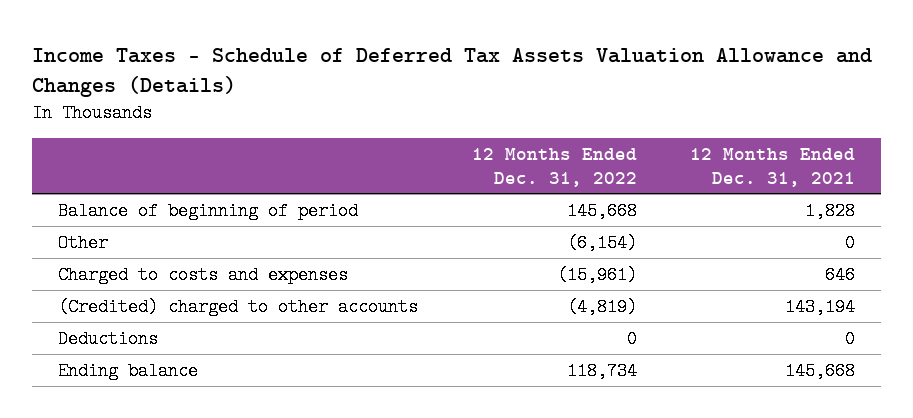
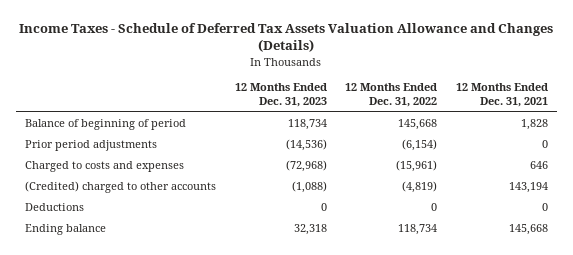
none -> [234,83,327,108] 12 Months Ended Dec. 31, 2023
[58,233,109,252] Other -> [24,140,157,152] Prior period adjustments

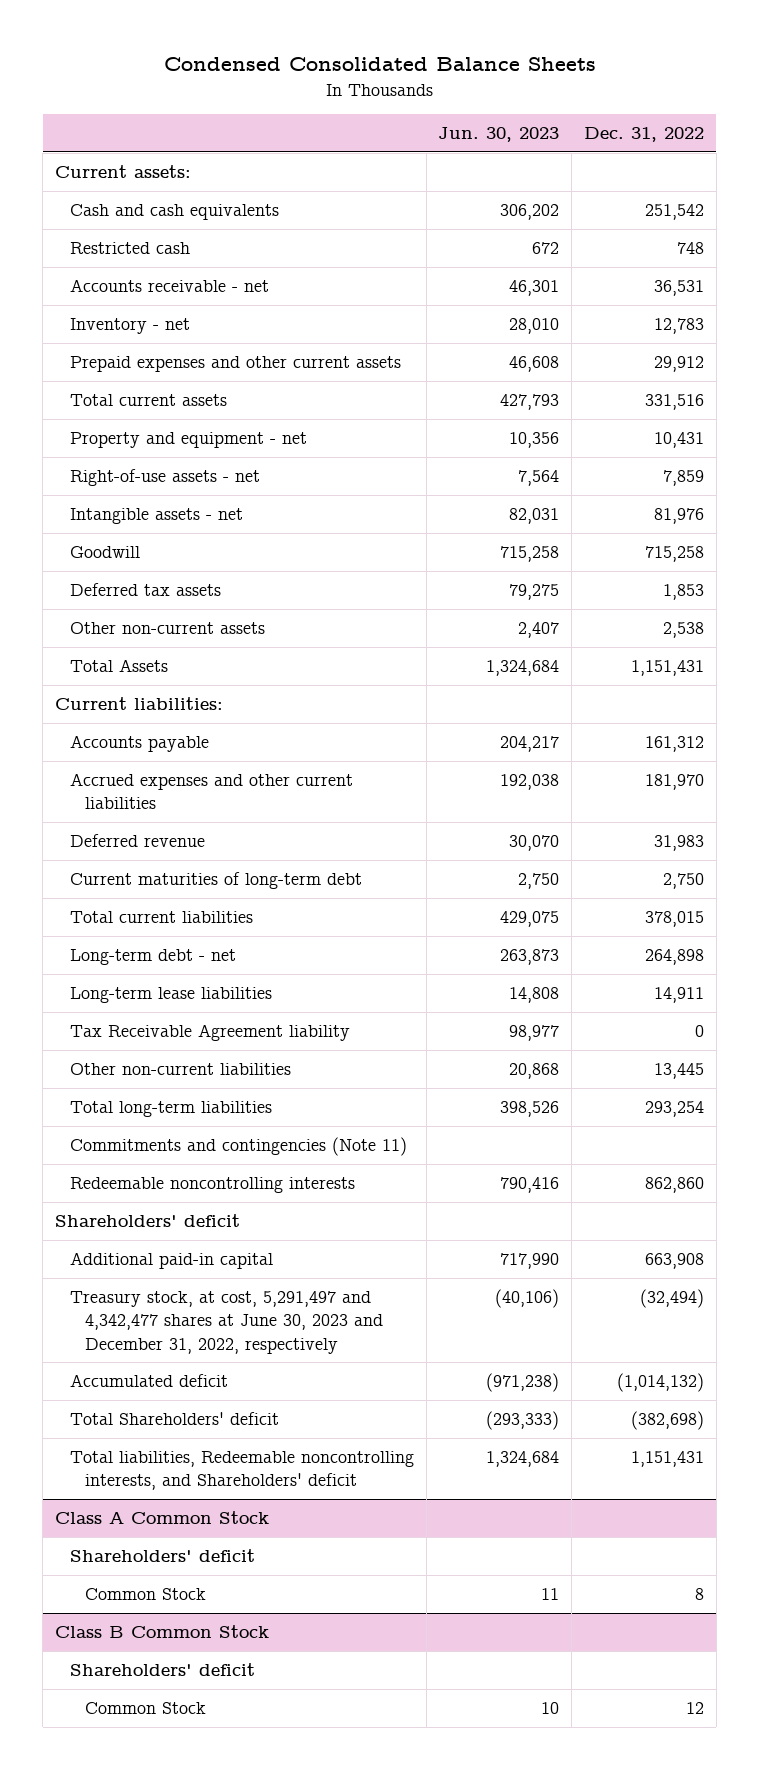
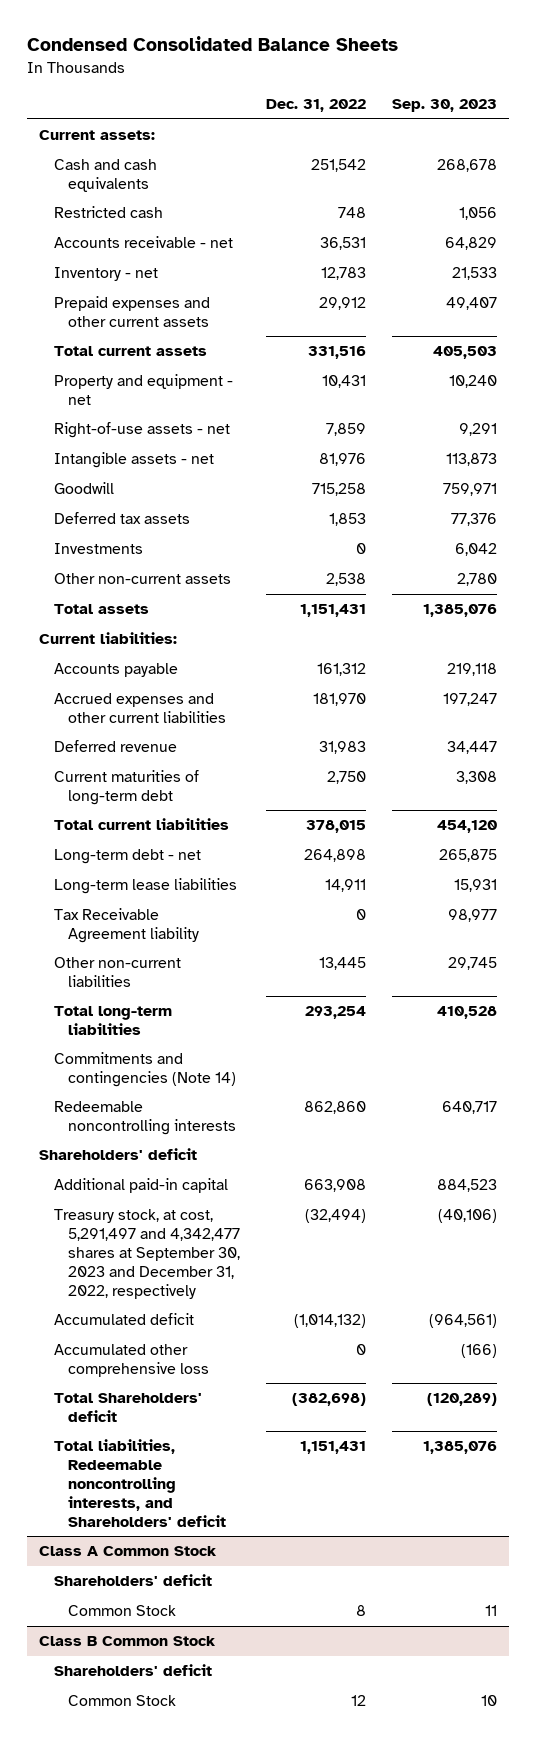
[438,127,560,143] Jun. 30, 2023 -> none
none -> [391,99,497,113] Sep. 30, 2023
none -> [53,543,143,555] Investments
[69,659,168,673] Total Assets -> [53,604,149,615] Total assets
[69,1137,407,1157] Commitments and contingencies (Note 11) -> [53,1052,237,1088] Commitments and contingencies (Note 14)
[69,1291,383,1354] Treasury stock, at cost, 5,291,497 and 4,342,477 shares at June 30, 2023 and December 31, 2022, respectively -> [53,1209,241,1299] Treasury stock, at cost, 5,291,497 and 4,342,477 shares at September 30, 2023 and December 31, 2022, respectively
none -> [53,1344,210,1378] Accumulated other comprehensive loss

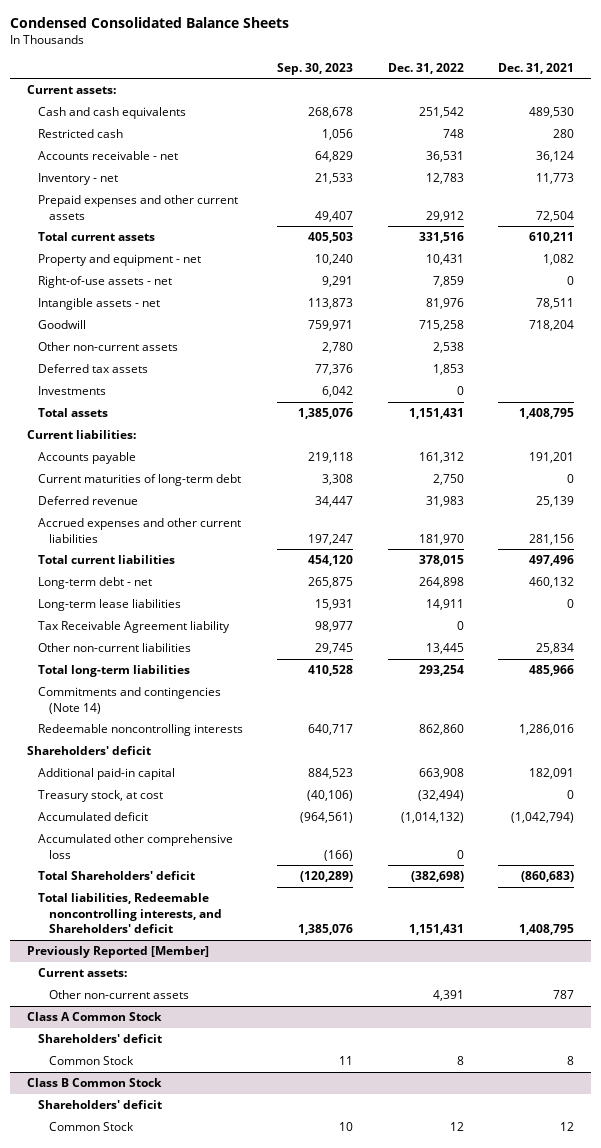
none -> [498,62,575,74] Dec. 31, 2021
[53,573,231,585] Other non-current assets -> [37,342,178,352] Other non-current assets
[53,740,177,753] Deferred revenue -> [37,496,138,506] Deferred revenue
[53,693,227,724] Accrued expenses and other current liabilities -> [37,518,241,543] Accrued expenses and other current liabilities
[53,1209,241,1299] Treasury stock, at cost, 5,291,497 and 4,342,477 shares at September 30, 2023 and December 31, 2022, respectively -> [37,790,163,803] Treasury stock, at cost
none -> [27,946,210,959] Previously Reported [Member]
none -> [37,968,127,978] Current assets:
none -> [48,990,189,1000] Other non-current assets

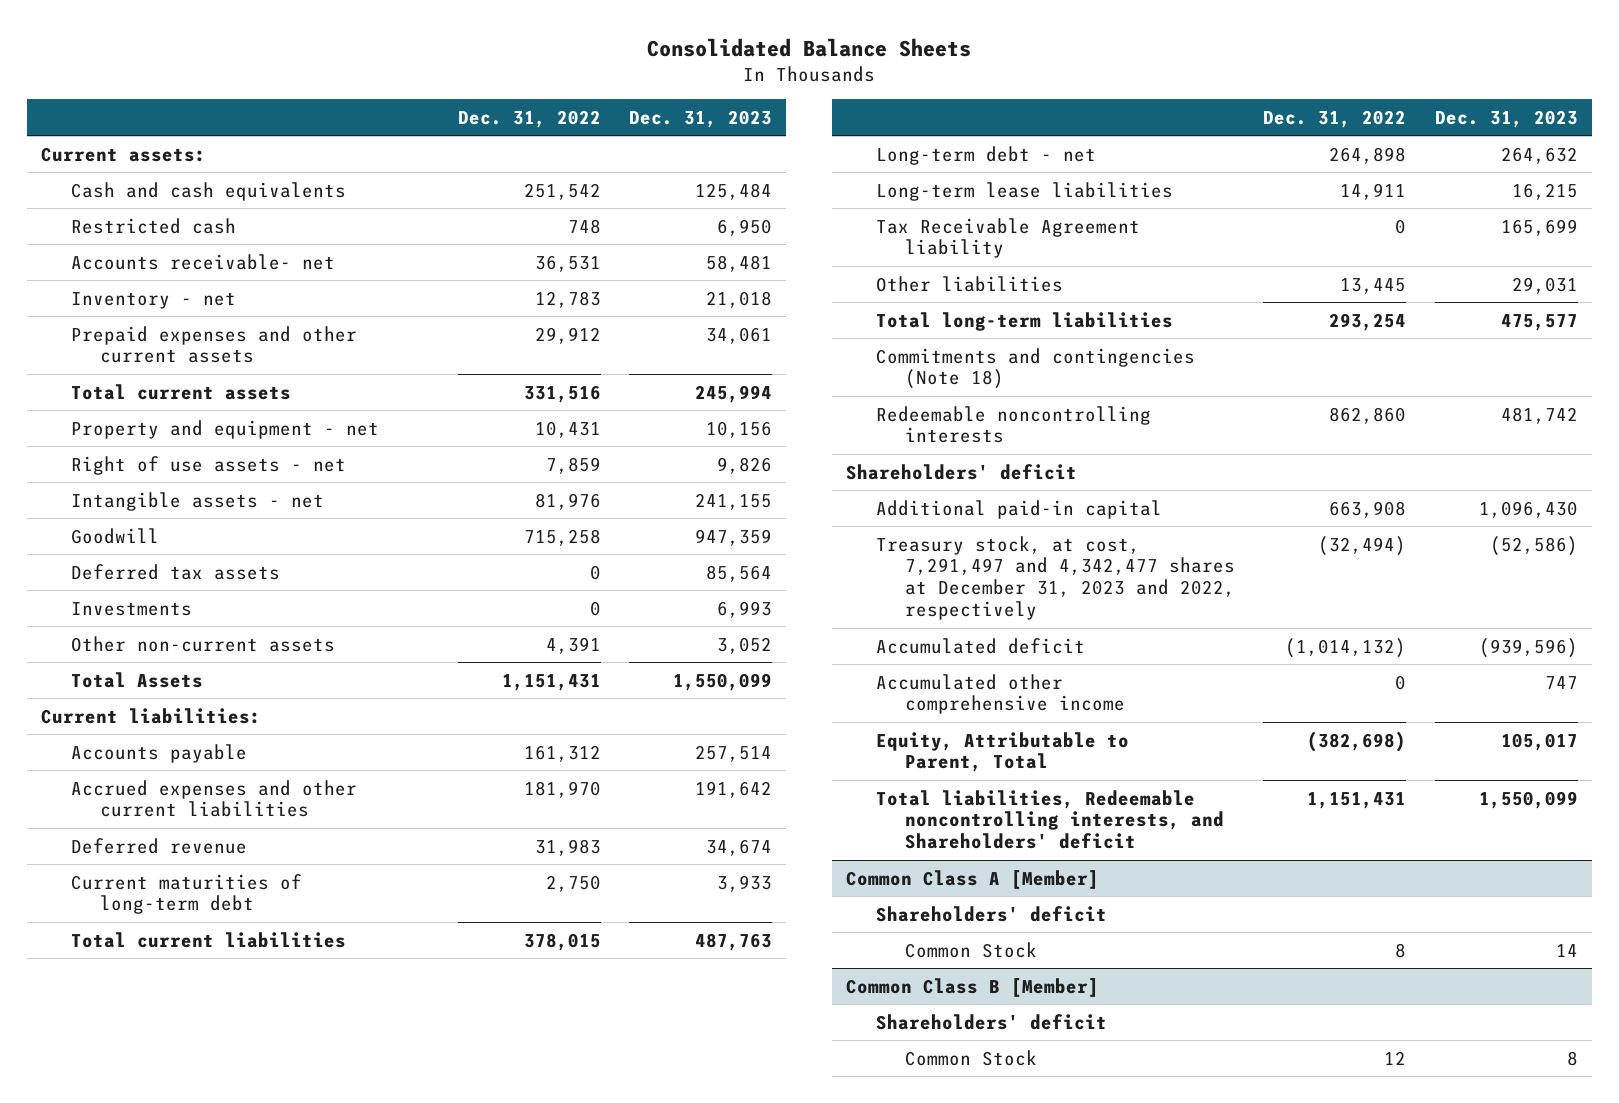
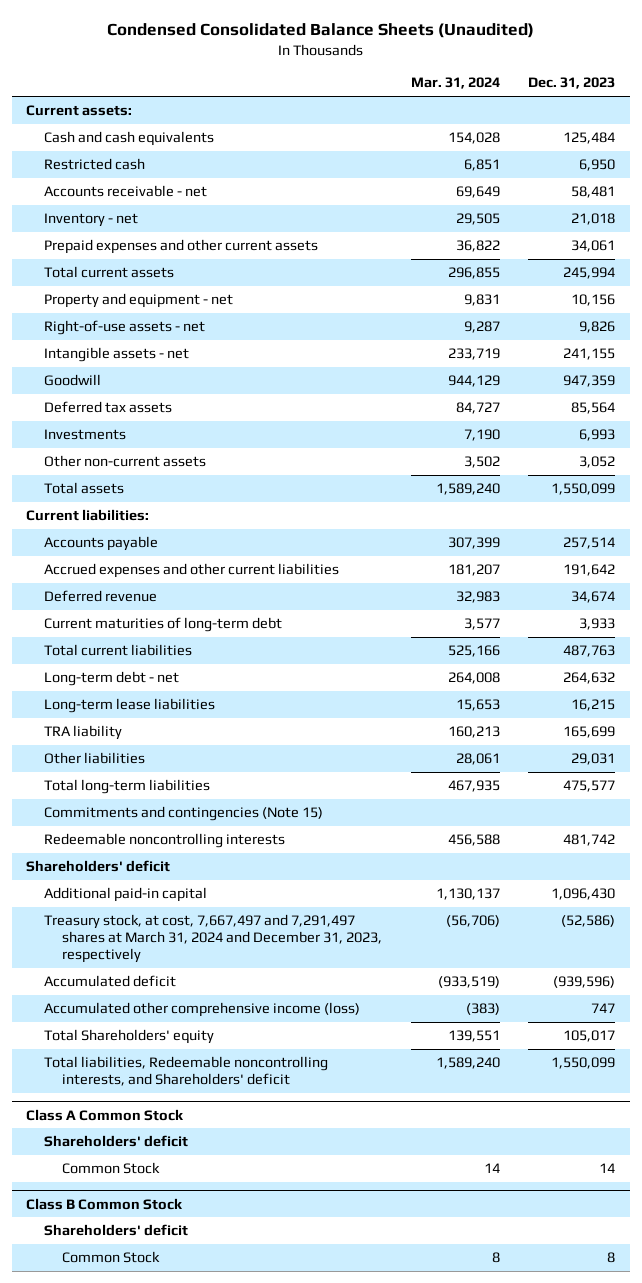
[647,37,972,57] Consolidated Balance Sheets -> [106,22,534,38] Condensed Consolidated Balance Sheets (Unaudited)
[458,109,602,128] Dec. 31, 2022 -> none
none -> [410,77,500,90] Mar. 31, 2024
[70,253,335,270] Accounts receivable- net -> [44,185,208,198] Accounts receivable - net
[70,455,346,475] Right of use assets - net -> [44,320,206,336] Right-of-use assets - net
[70,671,203,688] Total Assets -> [44,482,125,495] Total assets
[875,217,1140,259] Tax Receivable Agreement liability -> [44,725,123,741] TRA liability
[875,347,1195,390] Commitments and contingencies (Note 18) -> [44,806,324,822] Commitments and contingencies (Note 15)
[875,535,1236,620] Treasury stock, at cost, 7,291,497 and 4,342,477 shares at December 31, 2023 and 2022, respectively -> [44,914,382,964] Treasury stock, at cost, 7,667,497 and 7,291,497 shares at March 31, 2024 and December 31, 2023, respectively
[875,673,1126,715] Accumulated other comprehensive income -> [44,1002,361,1018] Accumulated other comprehensive income (loss)
[875,731,1129,773] Equity, Attributable to Parent, Total -> [44,1029,215,1045] Total Shareholders' equity
[846,869,1100,889] Common Class A [Member] -> [26,1108,185,1121] Class A Common Stock
[846,977,1100,997] Common Class B [Member] -> [26,1197,184,1210] Class B Common Stock

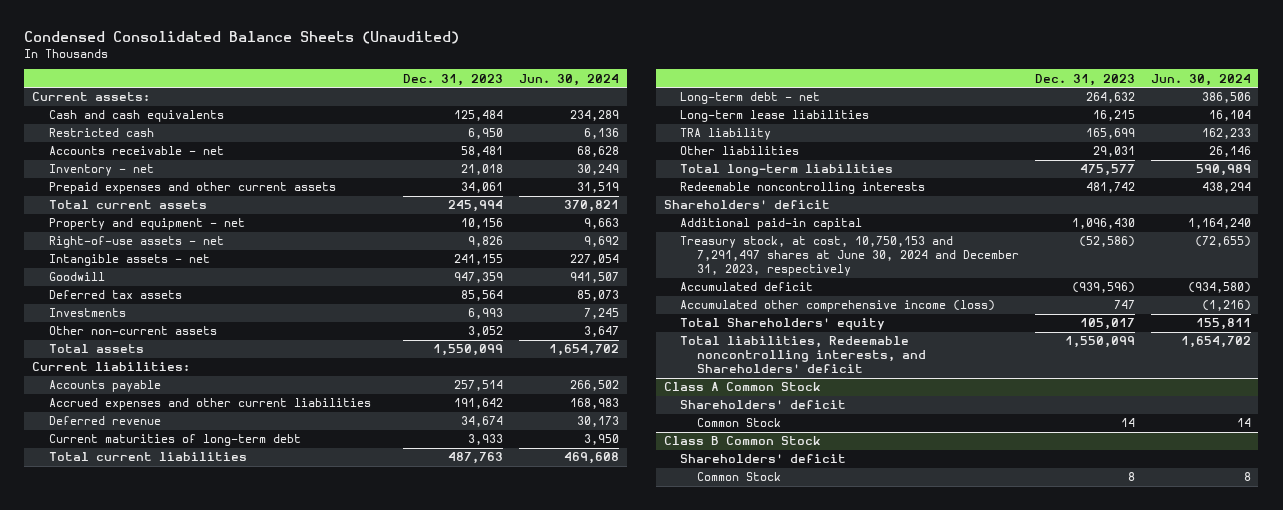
[410,77,500,90] Mar. 31, 2024 -> none
none -> [519,73,620,86] Jun. 30, 2024
[44,806,324,822] Commitments and contingencies (Note 15) -> none
[44,914,382,964] Treasury stock, at cost, 7,667,497 and 7,291,497 shares at March 31, 2024 and December 31, 2023, respectively -> [680,236,1020,277] Treasury stock, at cost, 10,750,153 and 7,291,497 shares at June 30, 2024 and December 31, 2023, respectively

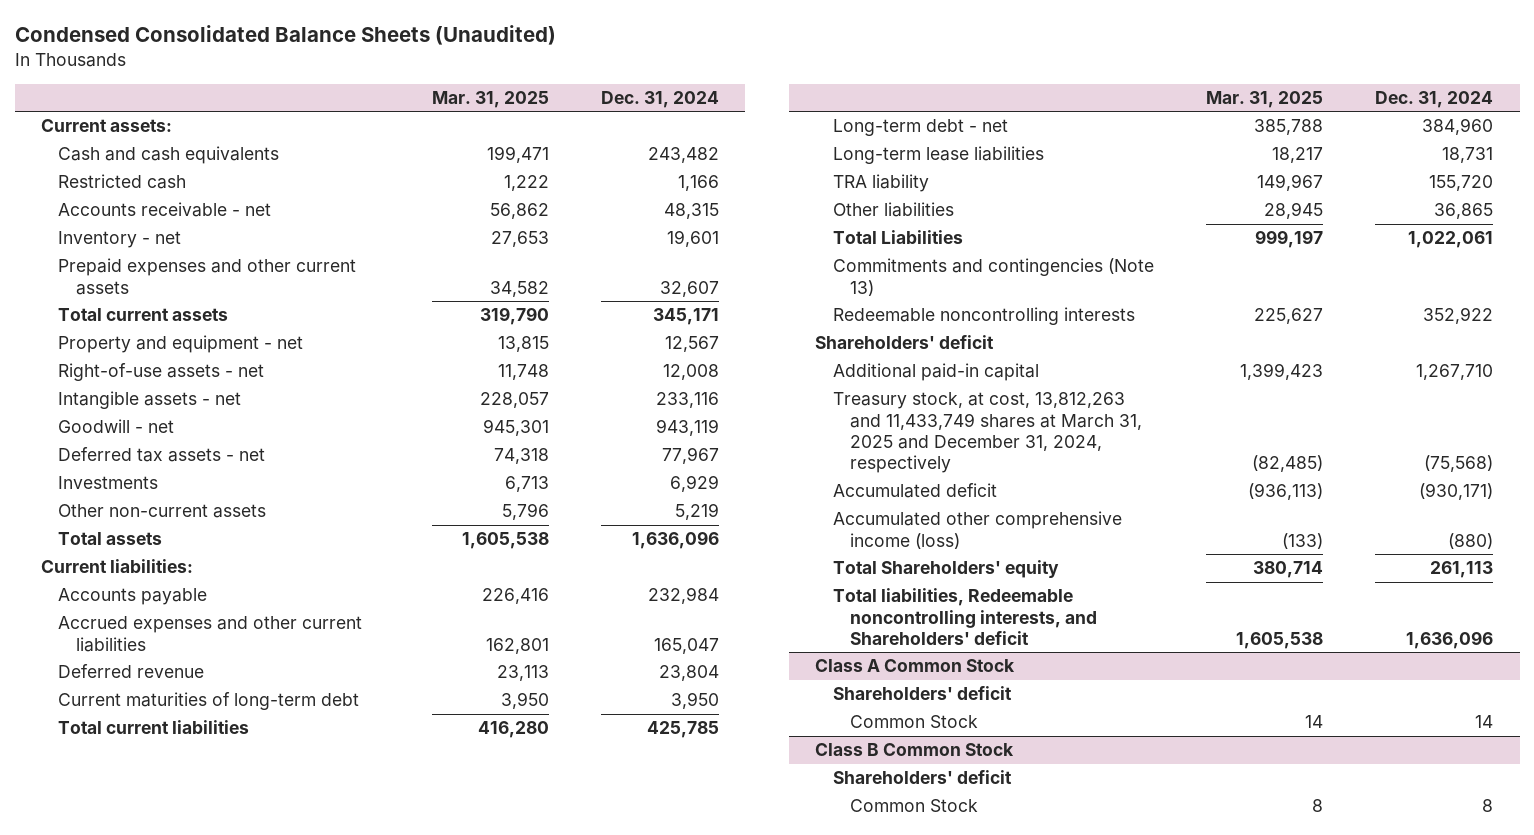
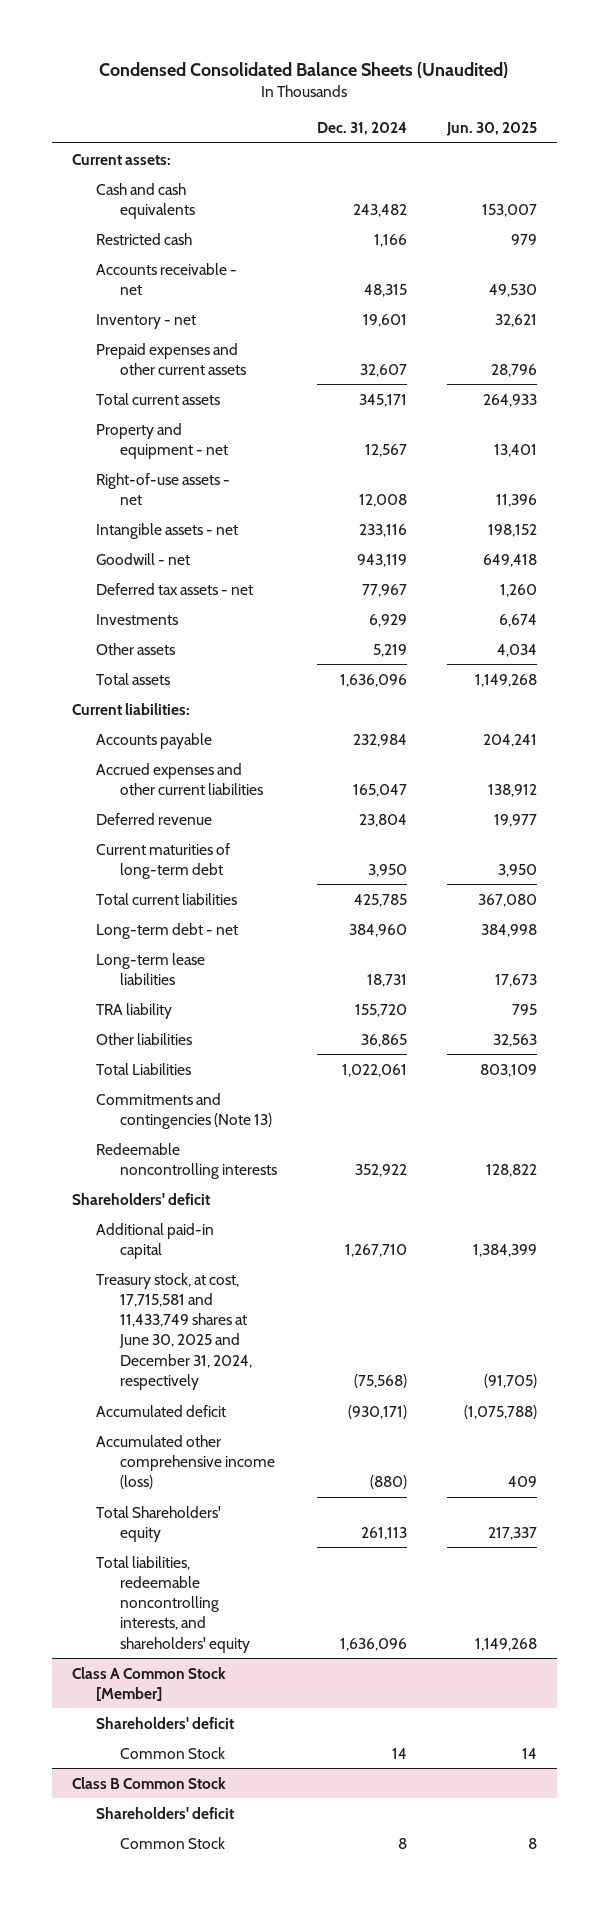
[431,90,549,108] Mar. 31, 2025 -> none
none -> [446,122,538,137] Jun. 30, 2025
[58,504,267,519] Other non-current assets -> [95,642,175,655] Other assets
[832,392,1143,474] Treasury stock, at cost, 13,812,263 and 11,433,749 shares at March 31, 2025 and December 31, 2024, respectively -> [95,1272,252,1390] Treasury stock, at cost, 17,715,581 and 11,433,749 shares at June 30, 2025 and December 31, 2024, respectively
[832,588,1098,646] Total liabilities, Redeemable noncontrolling interests, and Shareholders' deficit -> [95,1555,250,1653] Total liabilities, redeemable noncontrolling interests, and shareholders' equity
[815,659,1016,673] Class A Common Stock -> [71,1666,226,1701] Class A Common Stock [Member]

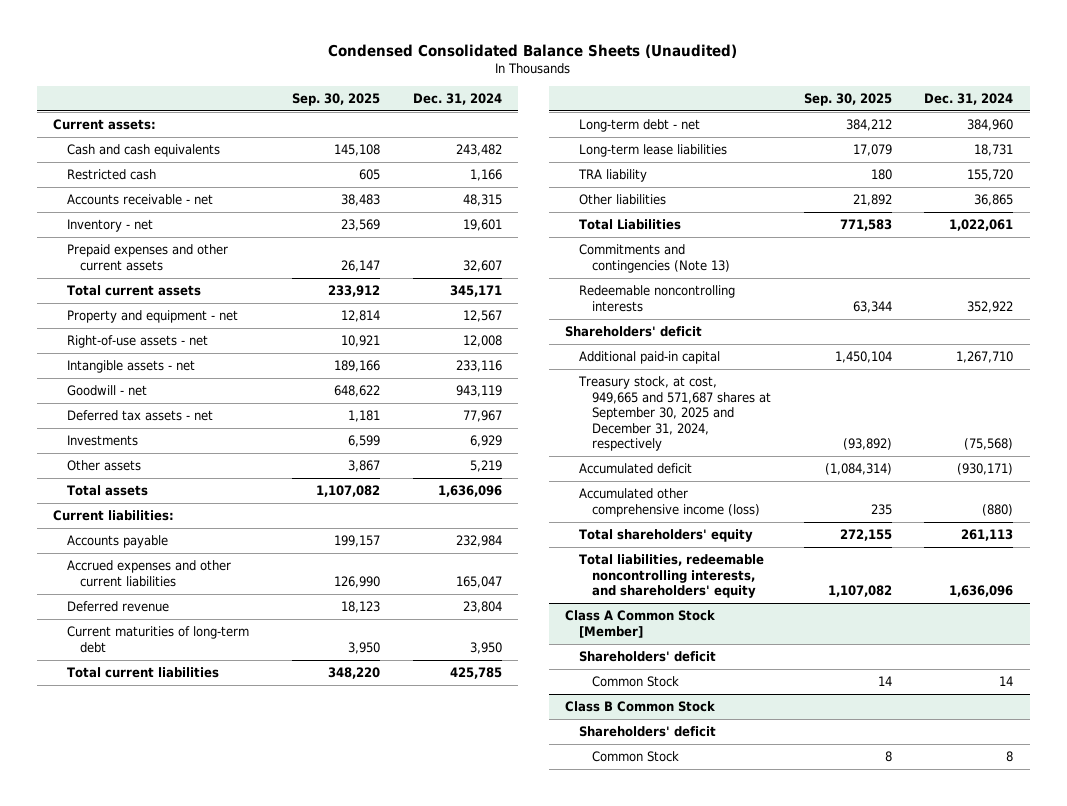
[446,122,538,137] Jun. 30, 2025 -> none
none -> [291,92,380,106] Sep. 30, 2025
[95,1272,252,1390] Treasury stock, at cost, 17,715,581 and 11,433,749 shares at June 30, 2025 and December 31, 2024, respectively -> [577,376,772,451] Treasury stock, at cost, 949,665 and 571,687 shares at September 30, 2025 and December 31, 2024, respectively
[95,1505,221,1542] Total Shareholders' equity -> [578,529,753,543] Total shareholders' equity

